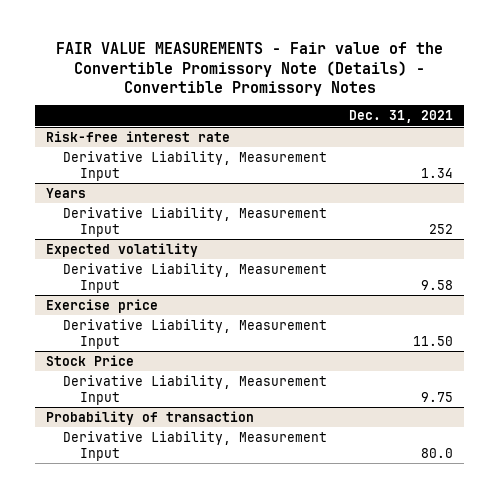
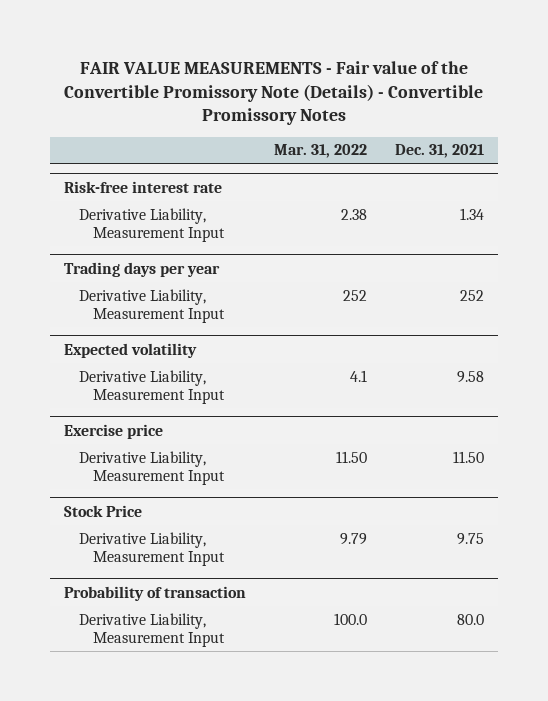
none -> [274,144,368,159] Mar. 31, 2022
[45,187,86,198] Years -> [64,261,221,277] Trading days per year

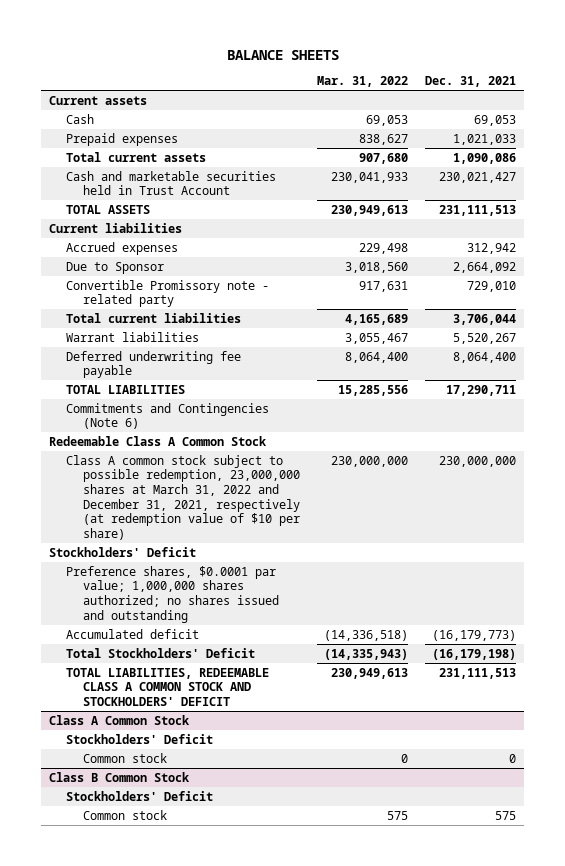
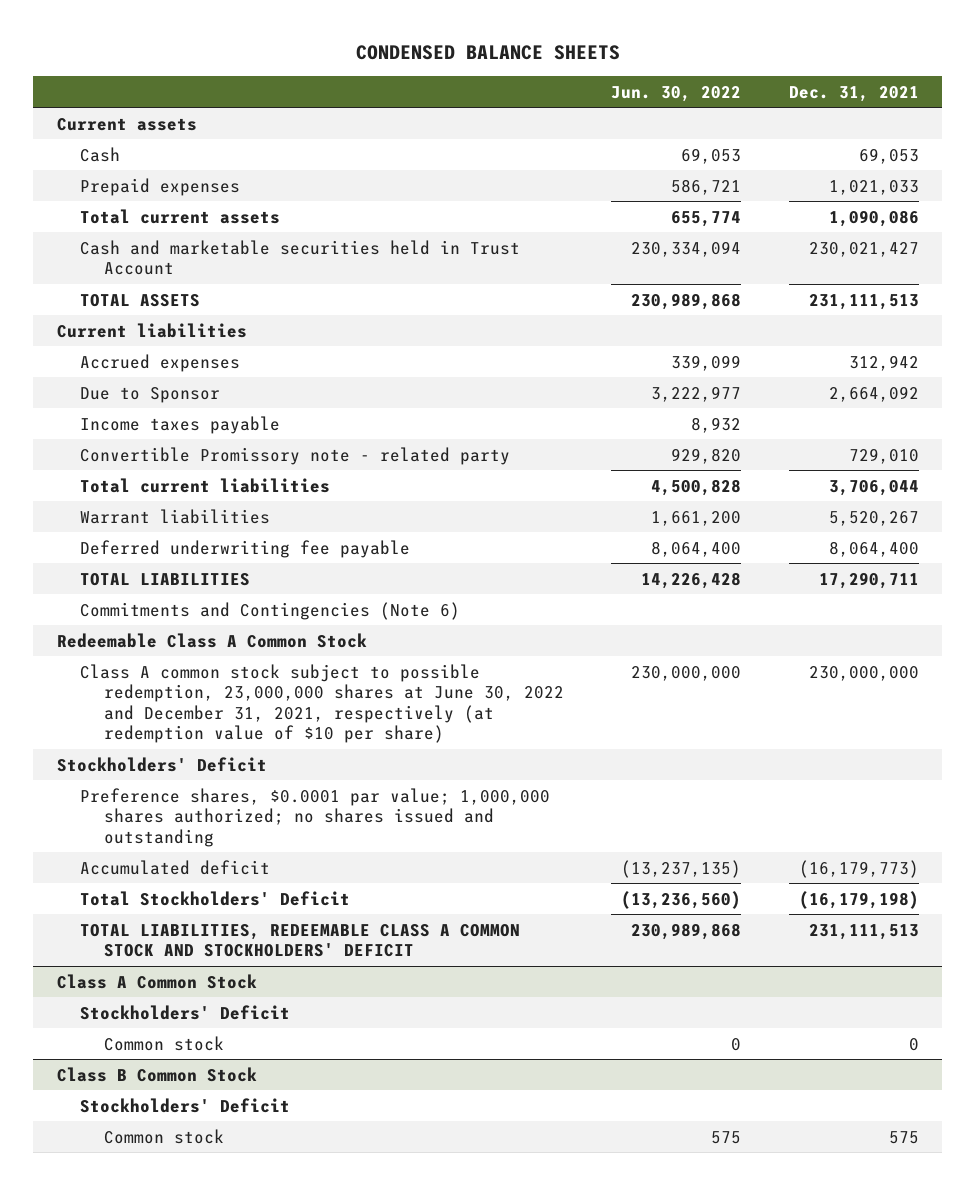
[226,49,339,60] BALANCE SHEETS -> [355,45,620,61] CONDENSED BALANCE SHEETS
[316,76,408,88] Mar. 31, 2022 -> none
none -> [611,85,742,102] Jun. 30, 2022
none -> [80,415,281,434] Income taxes payable
[66,454,301,540] Class A common stock subject to possible redemption, 23,000,000 shares at March 31, 2022 and December 31, 2021, respectively (at redemption value of $10 per share) -> [80,663,565,744] Class A common stock subject to possible redemption, 23,000,000 shares at June 30, 2022 and December 31, 2021, respectively (at redemption value of $10 per share)

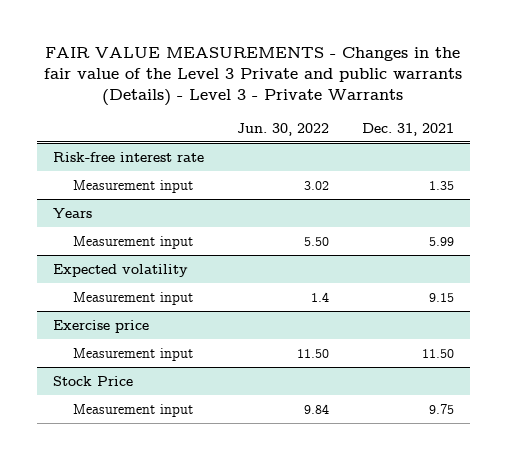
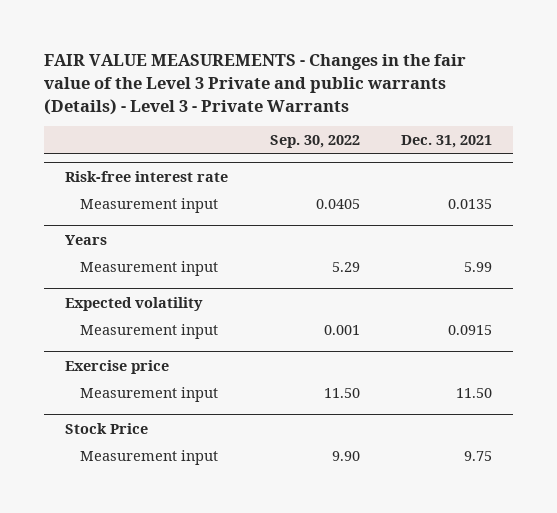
[236,122,329,136] Jun. 30, 2022 -> none
none -> [269,134,360,148] Sep. 30, 2022
[428,180,454,190] 1.35 -> [448,198,493,209] 0.0135
[428,292,454,302] 9.15 -> [448,324,493,335] 0.0915

